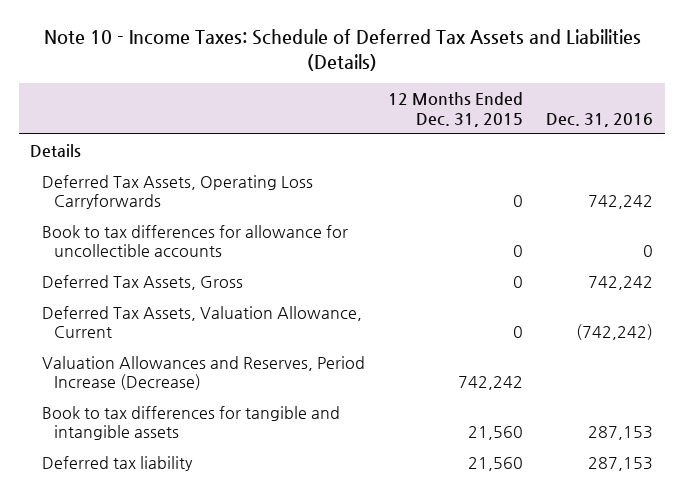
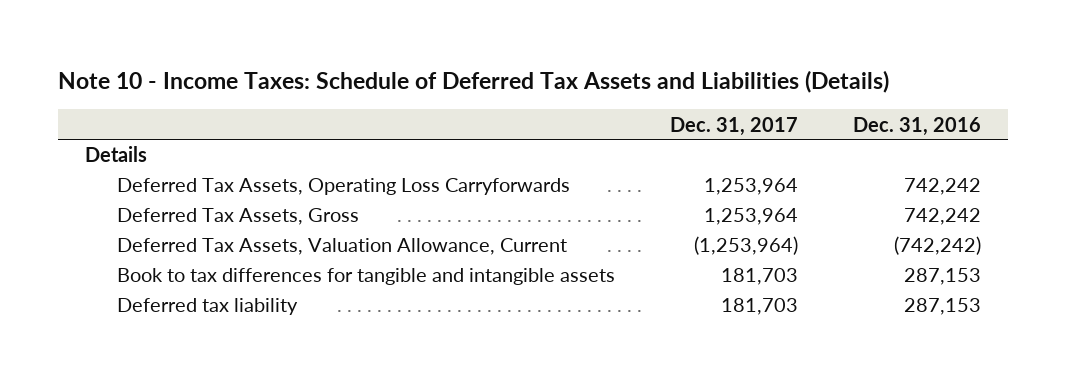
[388,92,524,127] 12 Months Ended Dec. 31, 2015 -> none
none -> [669,116,798,136] Dec. 31, 2017
[42,225,349,258] Book to tax differences for allowance for uncollectible accounts -> none
[42,356,366,391] Valuation Allowances and Reserves, Period Increase (Decrease) -> none

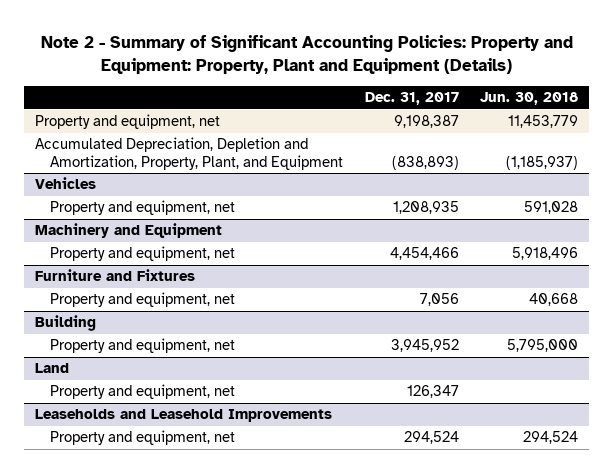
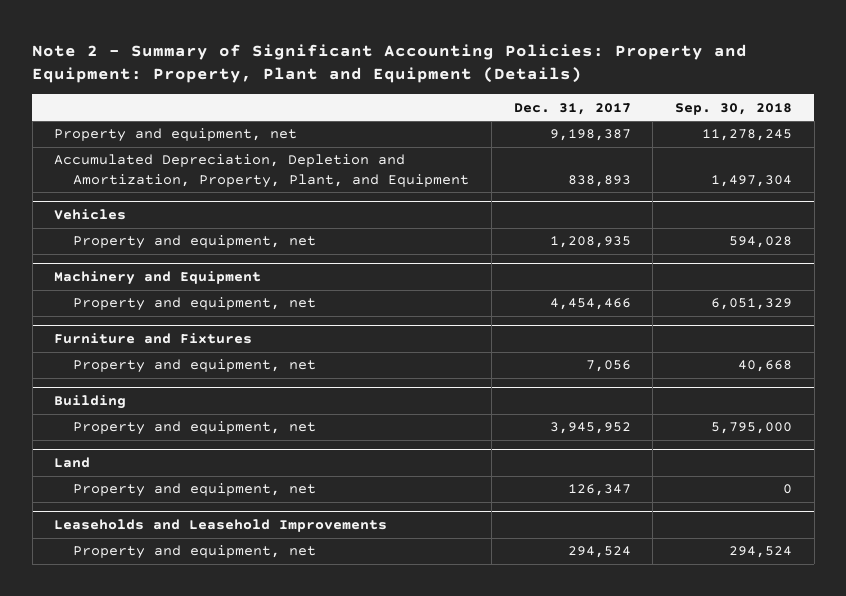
[480,92,579,106] Jun. 30, 2018 -> none
none -> [675,102,793,115] Sep. 30, 2018
[391,155,459,170] (838,893) -> [567,174,631,187] 838,893

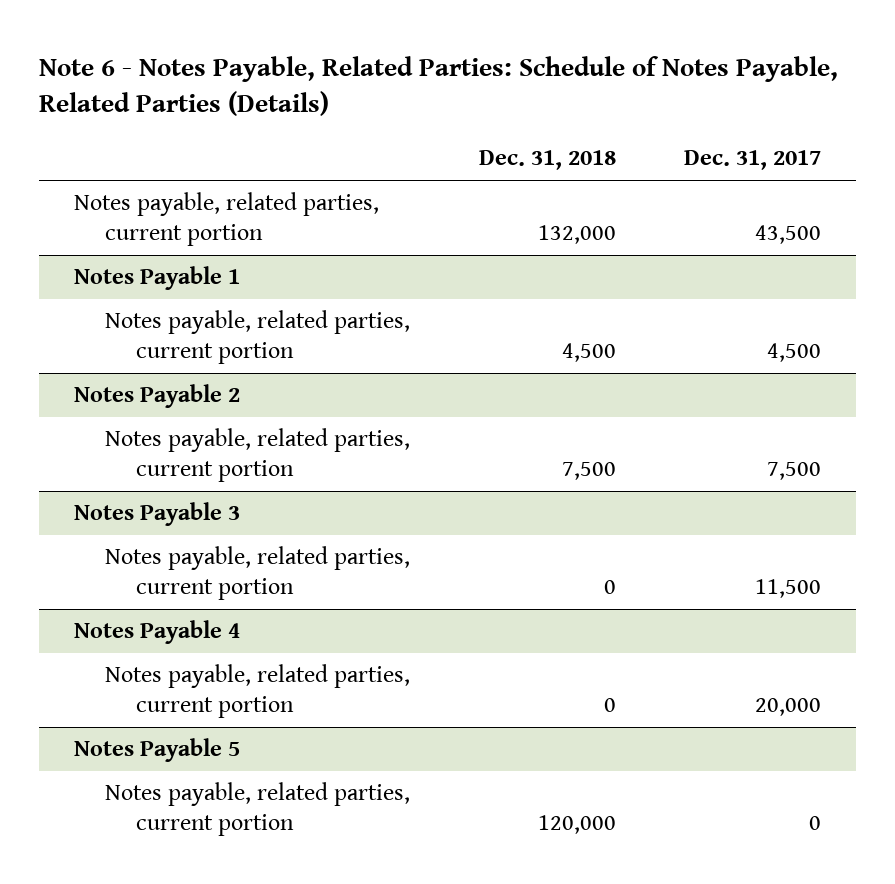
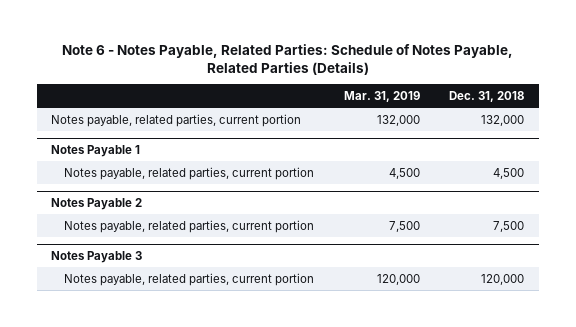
[684,150,822,171] Dec. 31, 2017 -> none
none -> [343,91,420,103] Mar. 31, 2019
[104,546,410,601] Notes payable, related parties, current portion -> none
[73,620,240,645] Notes Payable 4 -> none
[104,664,410,719] Notes payable, related parties, current portion -> none
[73,738,240,763] Notes Payable 5 -> none

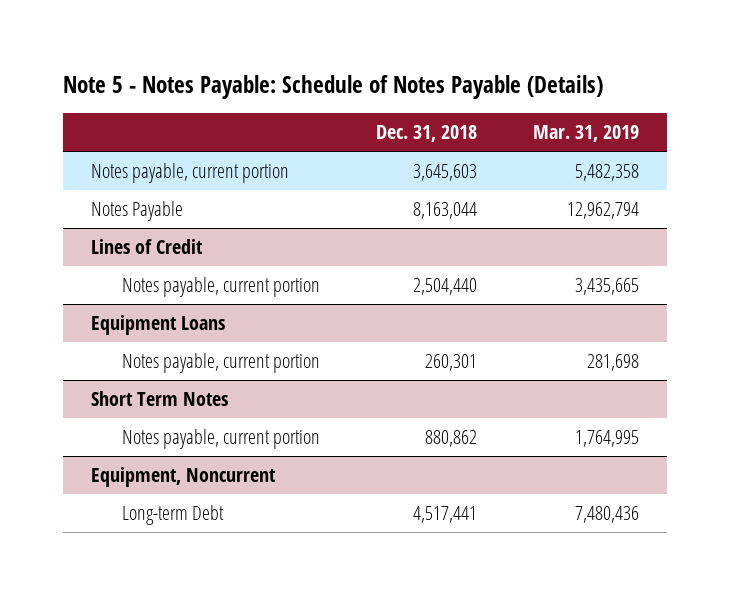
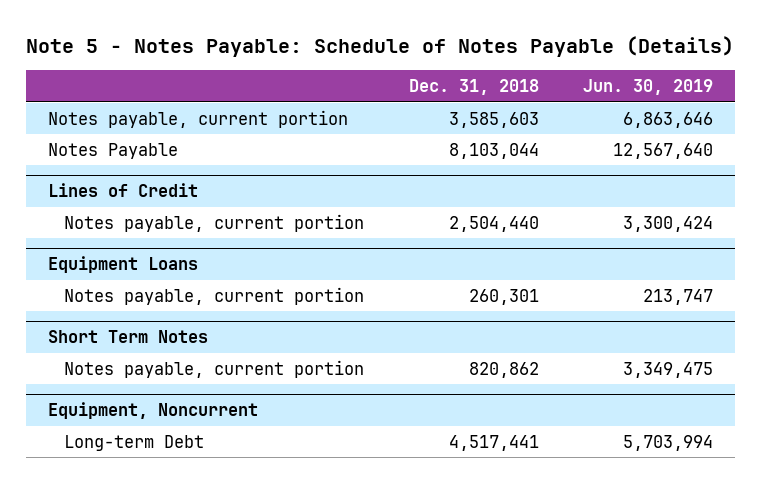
[532,125,639,143] Mar. 31, 2019 -> none
none -> [583,79,714,96] Jun. 30, 2019
[412,164,477,182] 3,645,603 -> [448,111,539,128] 3,585,603
[412,202,477,220] 8,163,044 -> [448,142,539,159] 8,103,044
[424,430,477,448] 880,862 -> [468,361,539,378] 820,862

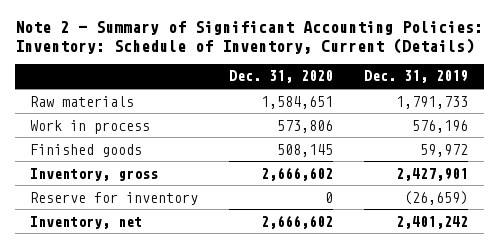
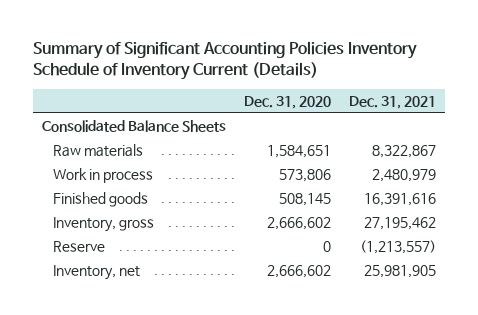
[14,21,483,54] Note 2 - Summary of Significant Accounting Policies: Inventory: Schedule of Inventory, Current (Details) -> [32,40,417,81] Summary of Significant Accounting Policies Inventory Schedule of Inventory Current (Details)
[364,70,469,84] Dec. 31, 2019 -> none
none -> [348,95,436,109] Dec. 31, 2021
none -> [41,119,226,132] Consolidated Balance Sheets
[30,191,199,205] Reserve for inventory -> [52,240,105,252] Reserve

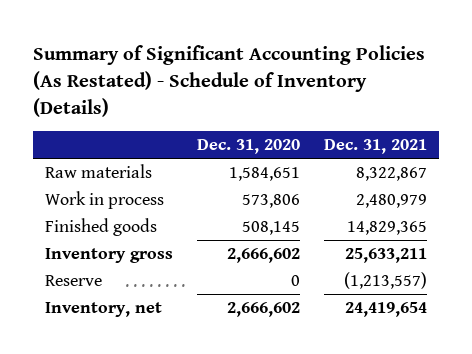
[32,40,417,81] Summary of Significant Accounting Policies Inventory Schedule of Inventory Current (Details) -> [32,44,425,117] Summary of Significant Accounting Policies (As Restated) - Schedule of Inventory (Details)
[41,119,226,132] Consolidated Balance Sheets -> none
[363,192,436,206] 16,391,616 -> [347,220,428,235] 14,829,365
[52,216,154,232] Inventory, gross -> [44,247,173,263] Inventory gross
[363,216,436,230] 27,195,462 -> [345,247,428,263] 25,633,211
[363,264,436,278] 25,981,905 -> [345,301,428,317] 24,419,654

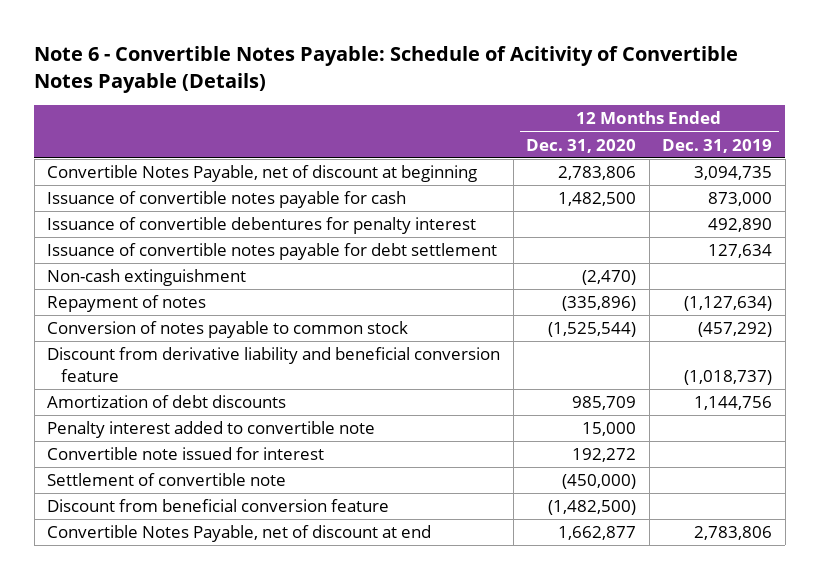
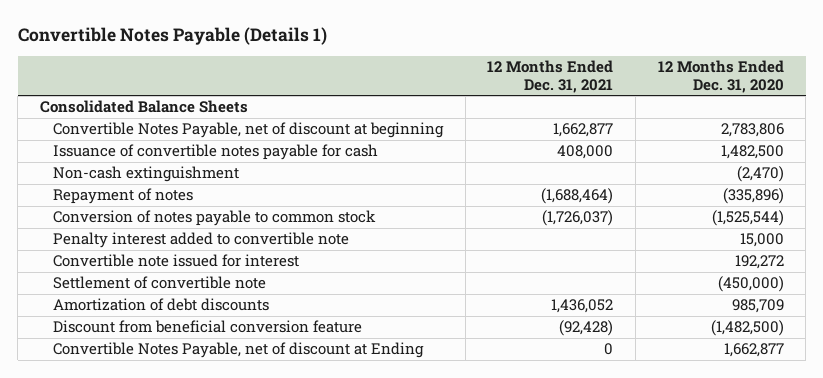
[34,46,739,93] Note 6 - Convertible Notes Payable: Schedule of Acitivity of Convertible Notes Payable (Details) -> [17,26,327,45] Convertible Notes Payable (Details 1)
[662,138,773,153] Dec. 31, 2019 -> none
none -> [487,60,614,93] 12 Months Ended Dec. 31, 2021
none -> [39,100,248,114] Consolidated Balance Sheets
[47,217,477,235] Issuance of convertible debentures for penalty interest -> none
[47,243,498,261] Issuance of convertible notes payable for debt settlement -> none
[47,347,501,383] Discount from derivative liability and beneficial conversion feature -> none
[47,395,287,409] Amortization of debt discounts -> [53,298,270,312] Amortization of debt discounts
[47,525,432,543] Convertible Notes Payable, net of discount at end -> [53,342,425,359] Convertible Notes Payable, net of discount at Ending

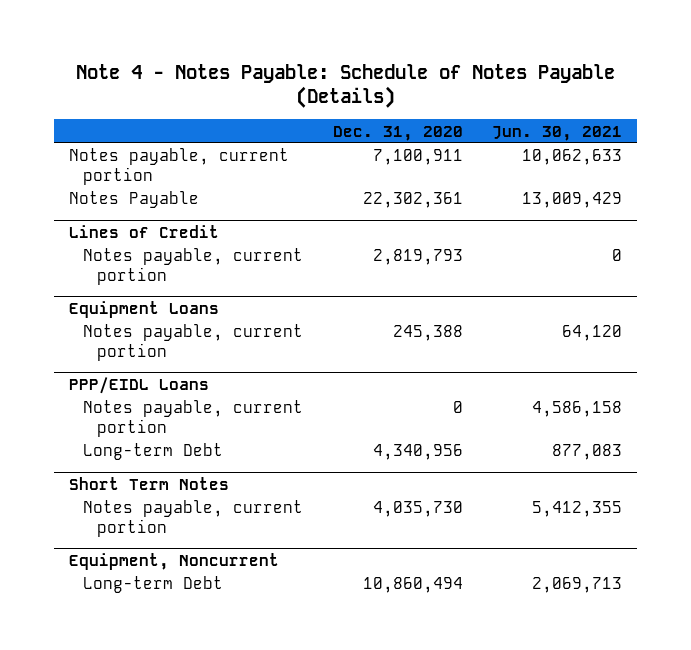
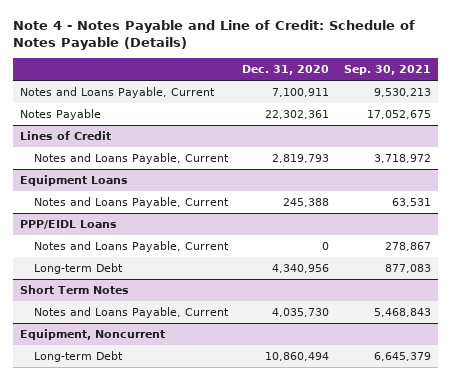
[75,63,615,109] Note 4 - Notes Payable: Schedule of Notes Payable (Details) -> [12,20,415,51] Note 4 - Notes Payable and Line of Credit: Schedule of Notes Payable (Details)
[492,125,623,141] Jun. 30, 2021 -> none
none -> [343,65,431,76] Sep. 30, 2021
[68,148,289,185] Notes payable, current portion -> [20,87,216,99] Notes and Loans Payable, Current
[82,248,303,285] Notes payable, current portion -> [33,153,229,165] Notes and Loans Payable, Current
[82,324,303,361] Notes payable, current portion -> [33,197,229,209] Notes and Loans Payable, Current
[82,400,303,437] Notes payable, current portion -> [33,241,229,253] Notes and Loans Payable, Current
[82,500,303,537] Notes payable, current portion -> [33,307,229,319] Notes and Loans Payable, Current

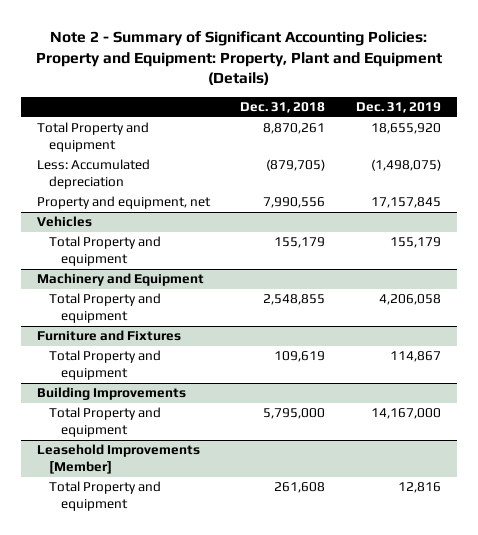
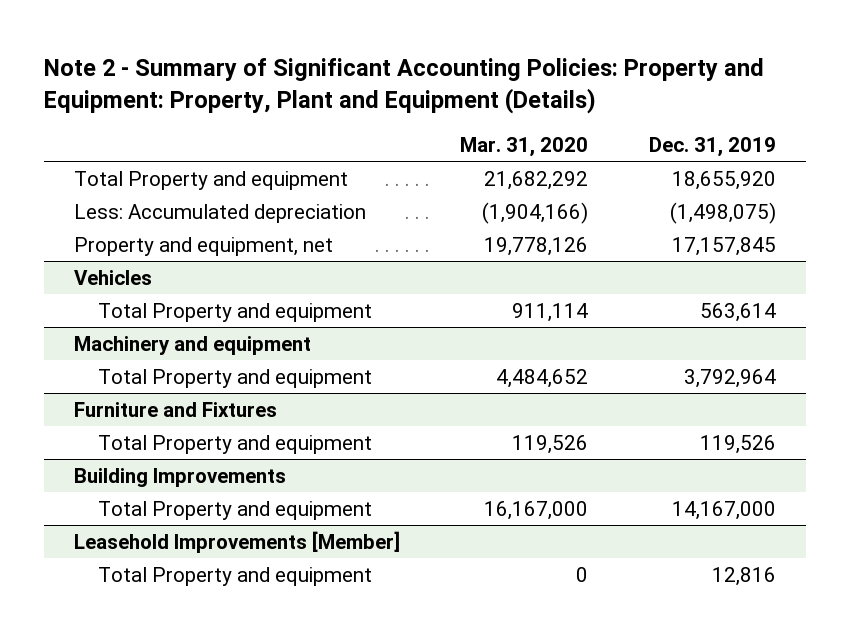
[240,101,326,113] Dec. 31, 2018 -> none
none -> [460,137,589,158] Mar. 31, 2020
[390,237,442,249] 155,179 -> [699,302,776,322] 563,614
[36,273,204,287] Machinery and Equipment -> [73,335,311,355] Machinery and equipment
[379,294,442,306] 4,206,058 -> [683,368,776,388] 3,792,964
[390,351,442,363] 114,867 -> [699,434,776,454] 119,526

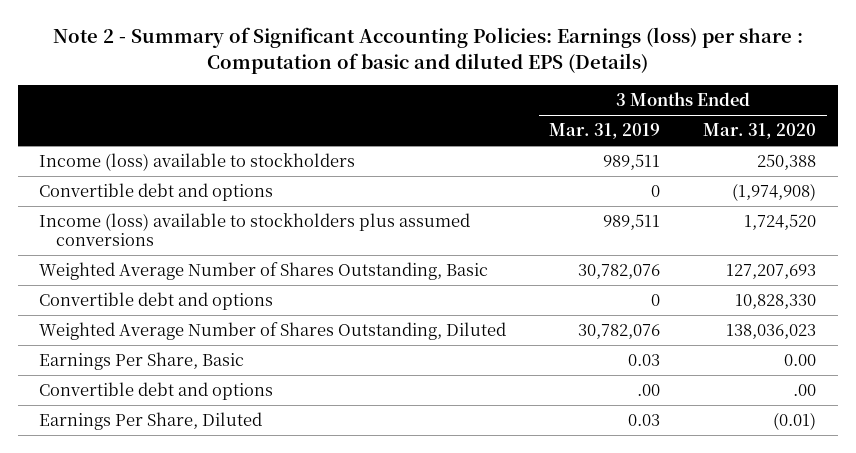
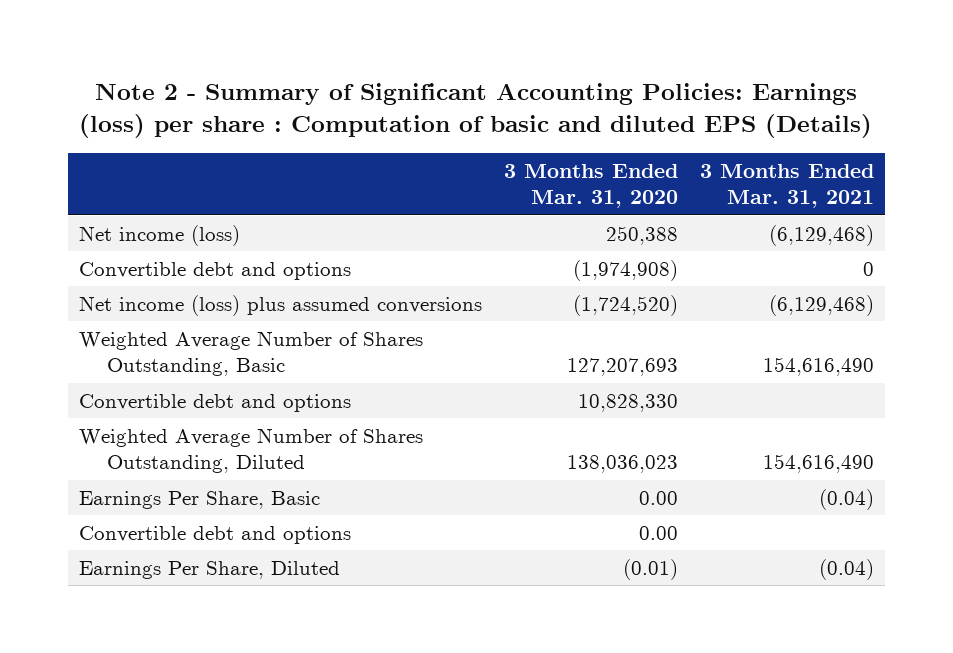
[549,123,661,140] Mar. 31, 2019 -> none
none -> [699,163,874,209] 3 Months Ended Mar. 31, 2021
[39,153,356,172] Income (loss) available to stockholders -> [78,224,240,246] Net income (loss)
[39,213,471,246] Income (loss) available to stockholders plus assumed conversions -> [78,294,482,316] Net income (loss) plus assumed conversions
[744,214,817,231] 1,724,520 -> [572,294,678,316] (1,724,520)
[793,384,817,397] .00 -> [638,525,678,540] 0.00

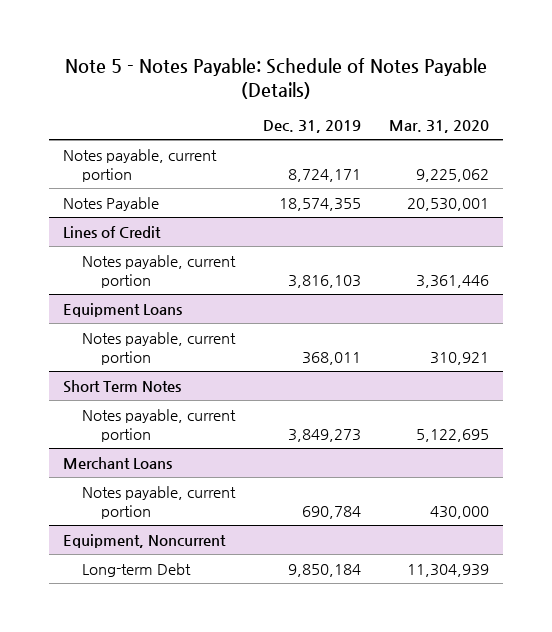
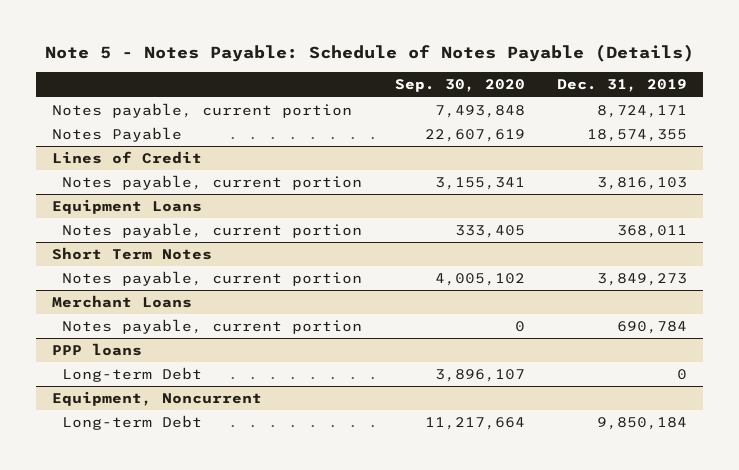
[389,120,490,134] Mar. 31, 2020 -> none
none -> [394,79,525,93] Sep. 30, 2020
none -> [52,343,143,357] PPP loans
none -> [62,367,203,383] Long-term Debt

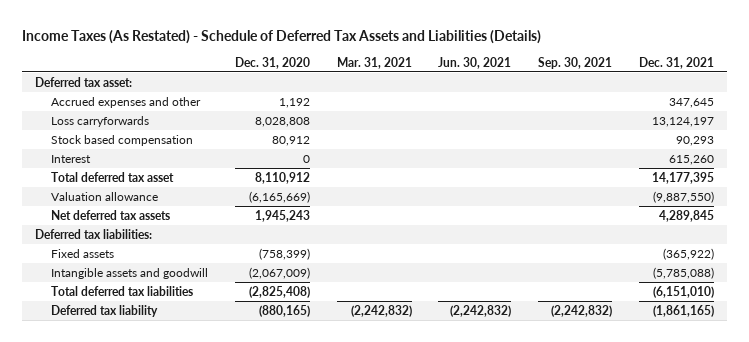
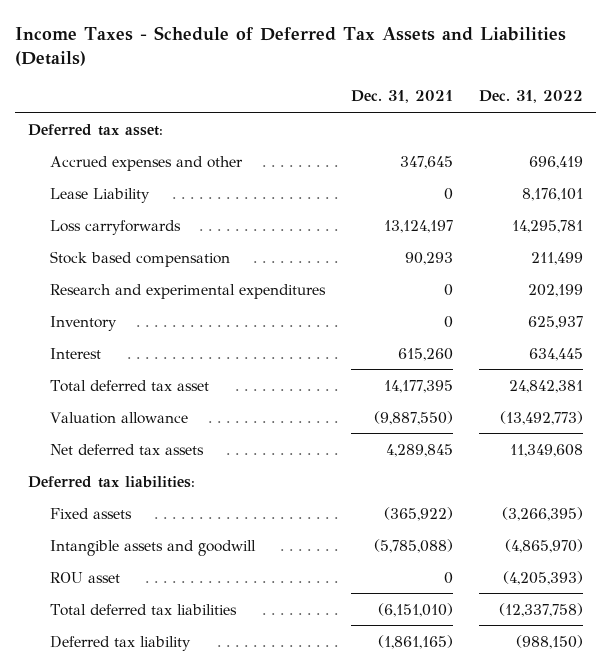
[21,29,541,44] Income Taxes (As Restated) - Schedule of Deferred Tax Assets and Liabilities (Details) -> [15,25,567,67] Income Taxes - Schedule of Deferred Tax Assets and Liabilities (Details)
[234,56,310,69] Dec. 31, 2020 -> none
[336,56,412,69] Mar. 31, 2021 -> none
[438,56,512,69] Jun. 30, 2021 -> none
[538,56,613,69] Sep. 30, 2021 -> none
none -> [478,90,583,104] Dec. 31, 2022
none -> [49,187,150,203] Lease Liability
none -> [49,283,326,299] Research and experimental expenditures
none -> [49,315,117,331] Inventory
none -> [49,571,120,583] ROU asset

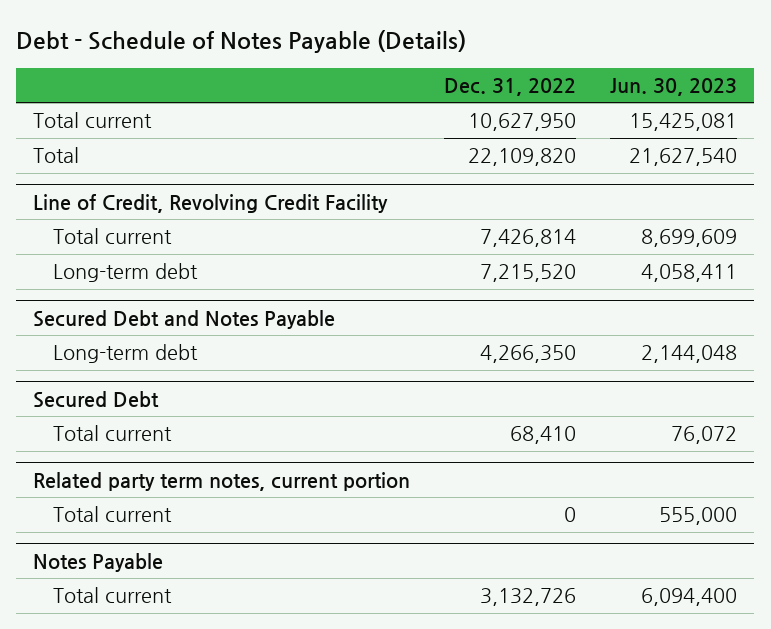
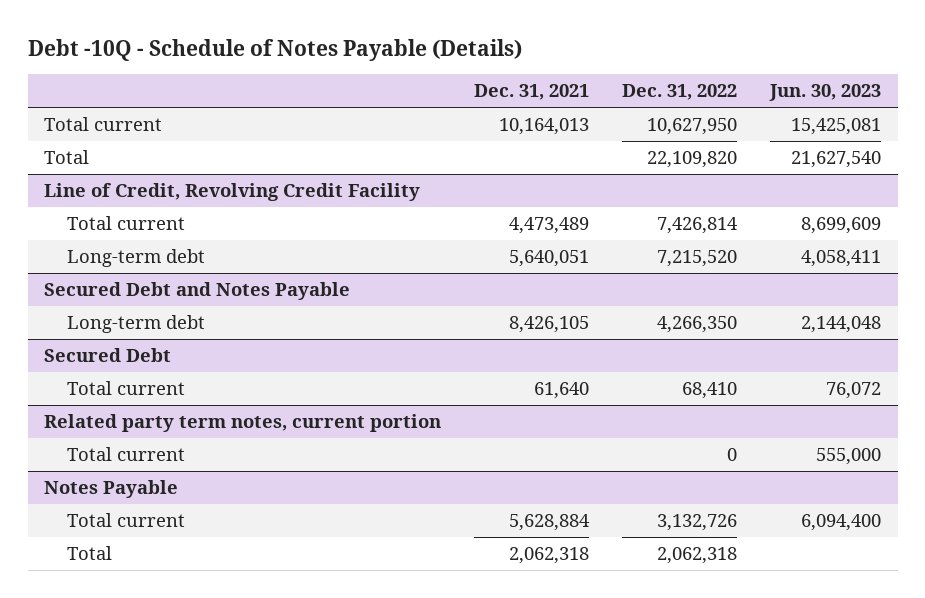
[16,29,467,53] Debt - Schedule of Notes Payable (Details) -> [27,39,522,62] Debt -10Q - Schedule of Notes Payable (Details)
none -> [474,84,590,101] Dec. 31, 2021
none -> [67,545,113,560] Total

